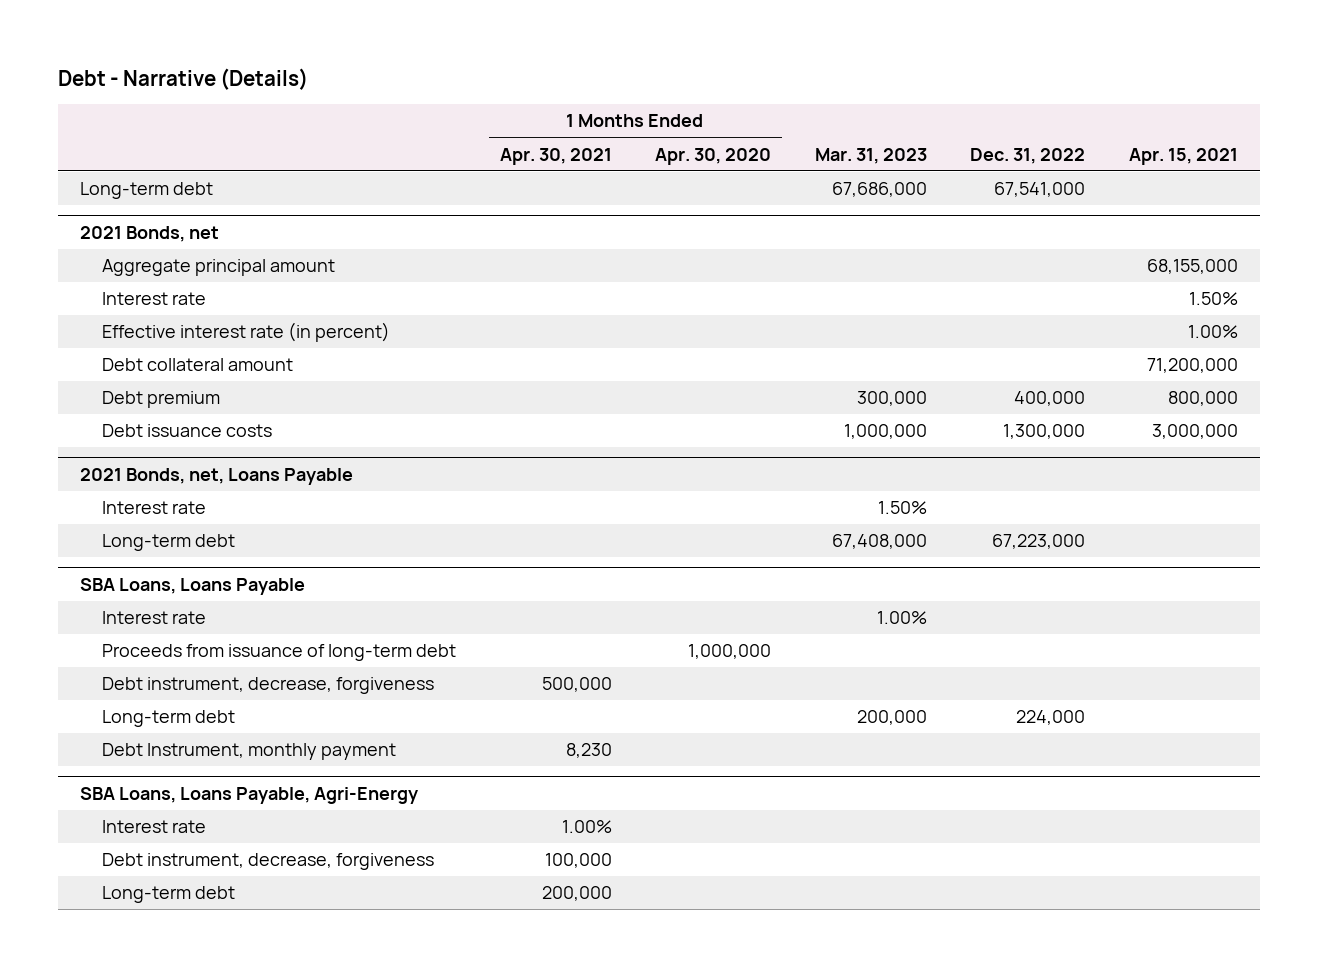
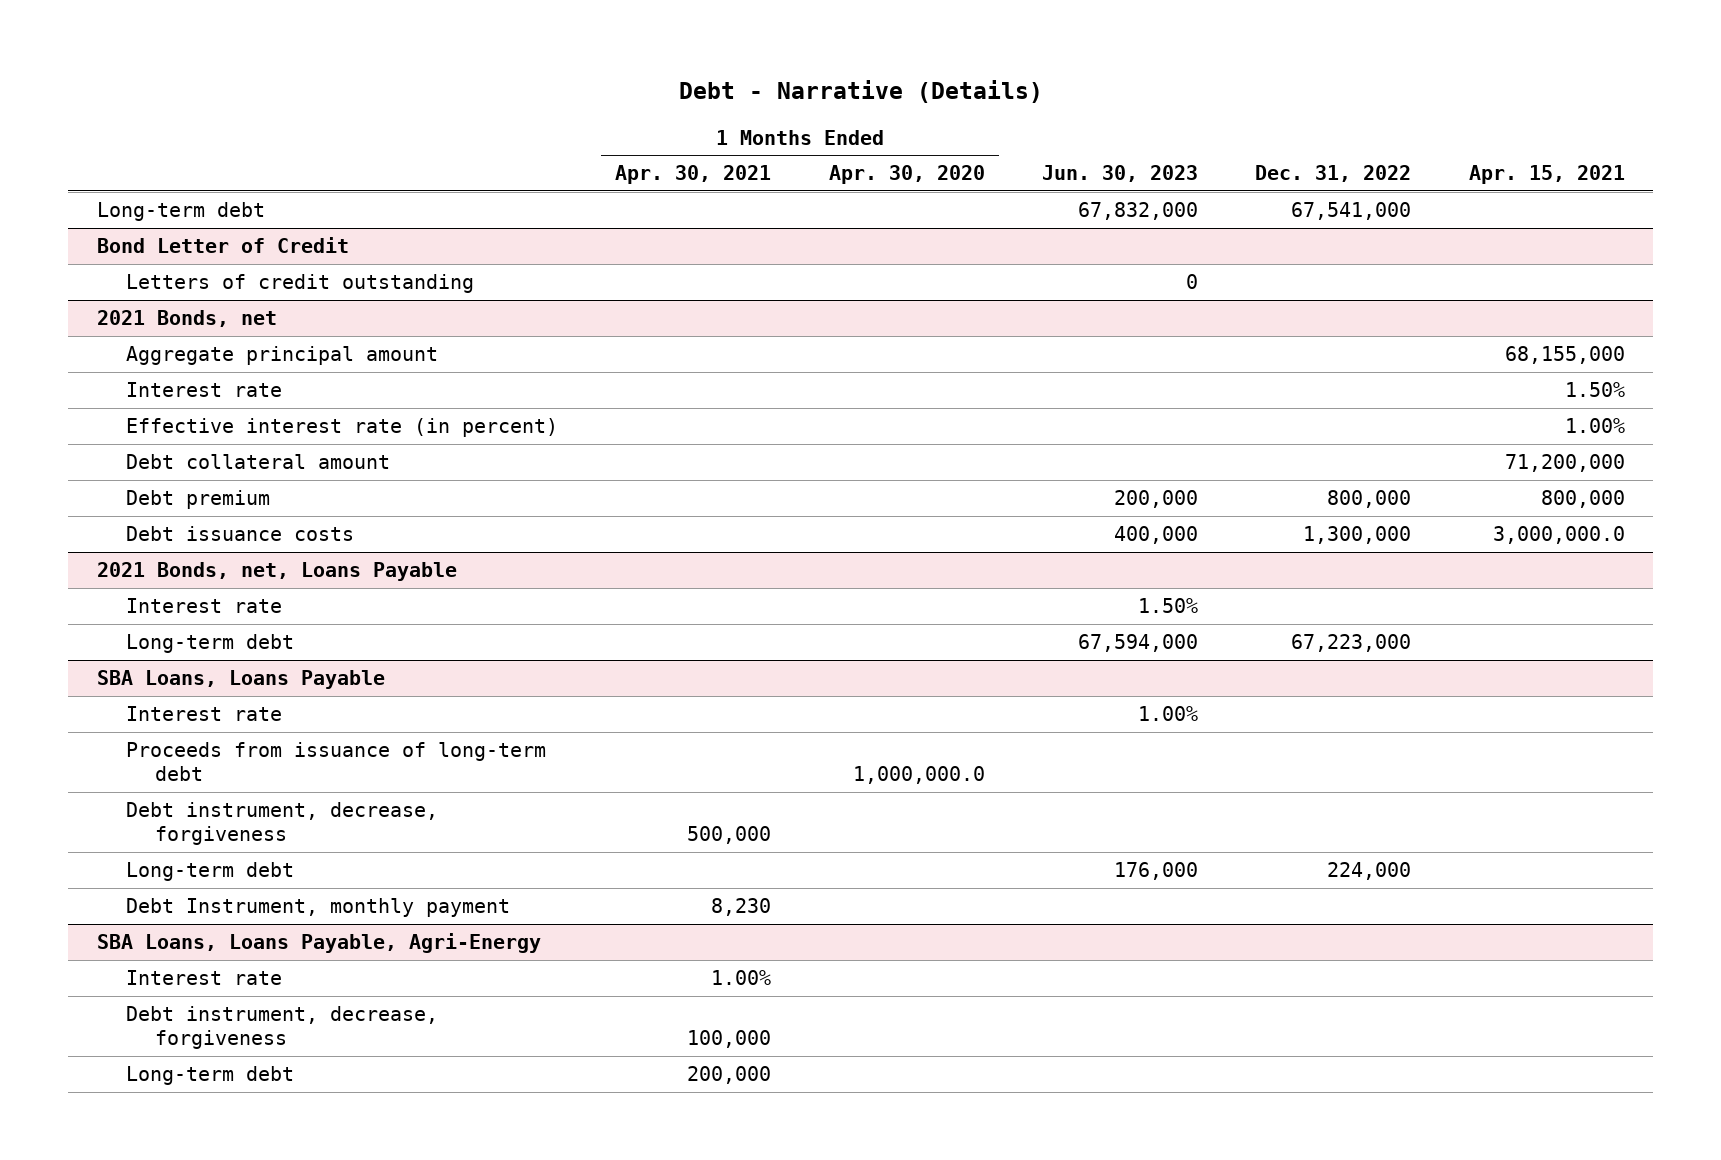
[814,147,927,164] Mar. 31, 2023 -> none
none -> [1041,165,1198,183] Jun. 30, 2023
none -> [96,237,349,254] Bond Letter of Credit
none -> [125,274,474,294] Letters of credit outstanding
[1014,391,1086,407] 400,000 -> [1327,490,1412,509] 800,000
[1151,424,1238,440] 3,000,000 -> [1492,526,1625,545] 3,000,000.0
[688,644,772,660] 1,000,000 -> [852,766,985,785] 1,000,000.0

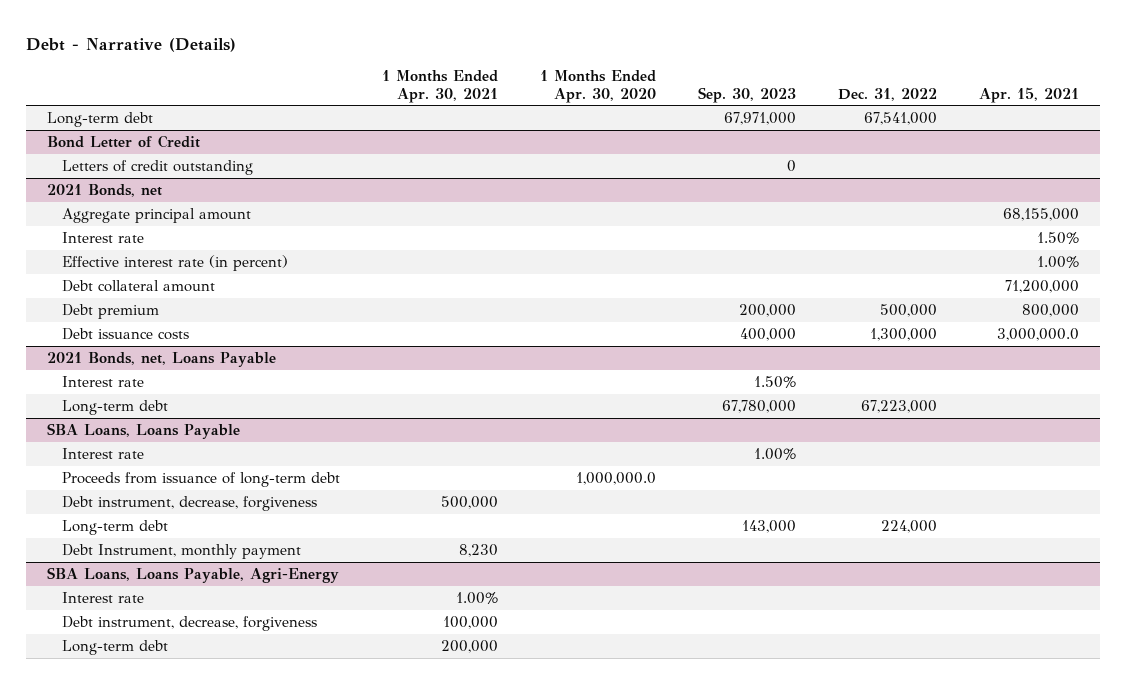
[1041,165,1198,183] Jun. 30, 2023 -> none
none -> [697,86,796,103] Sep. 30, 2023
[1327,490,1412,509] 800,000 -> [879,303,937,317] 500,000

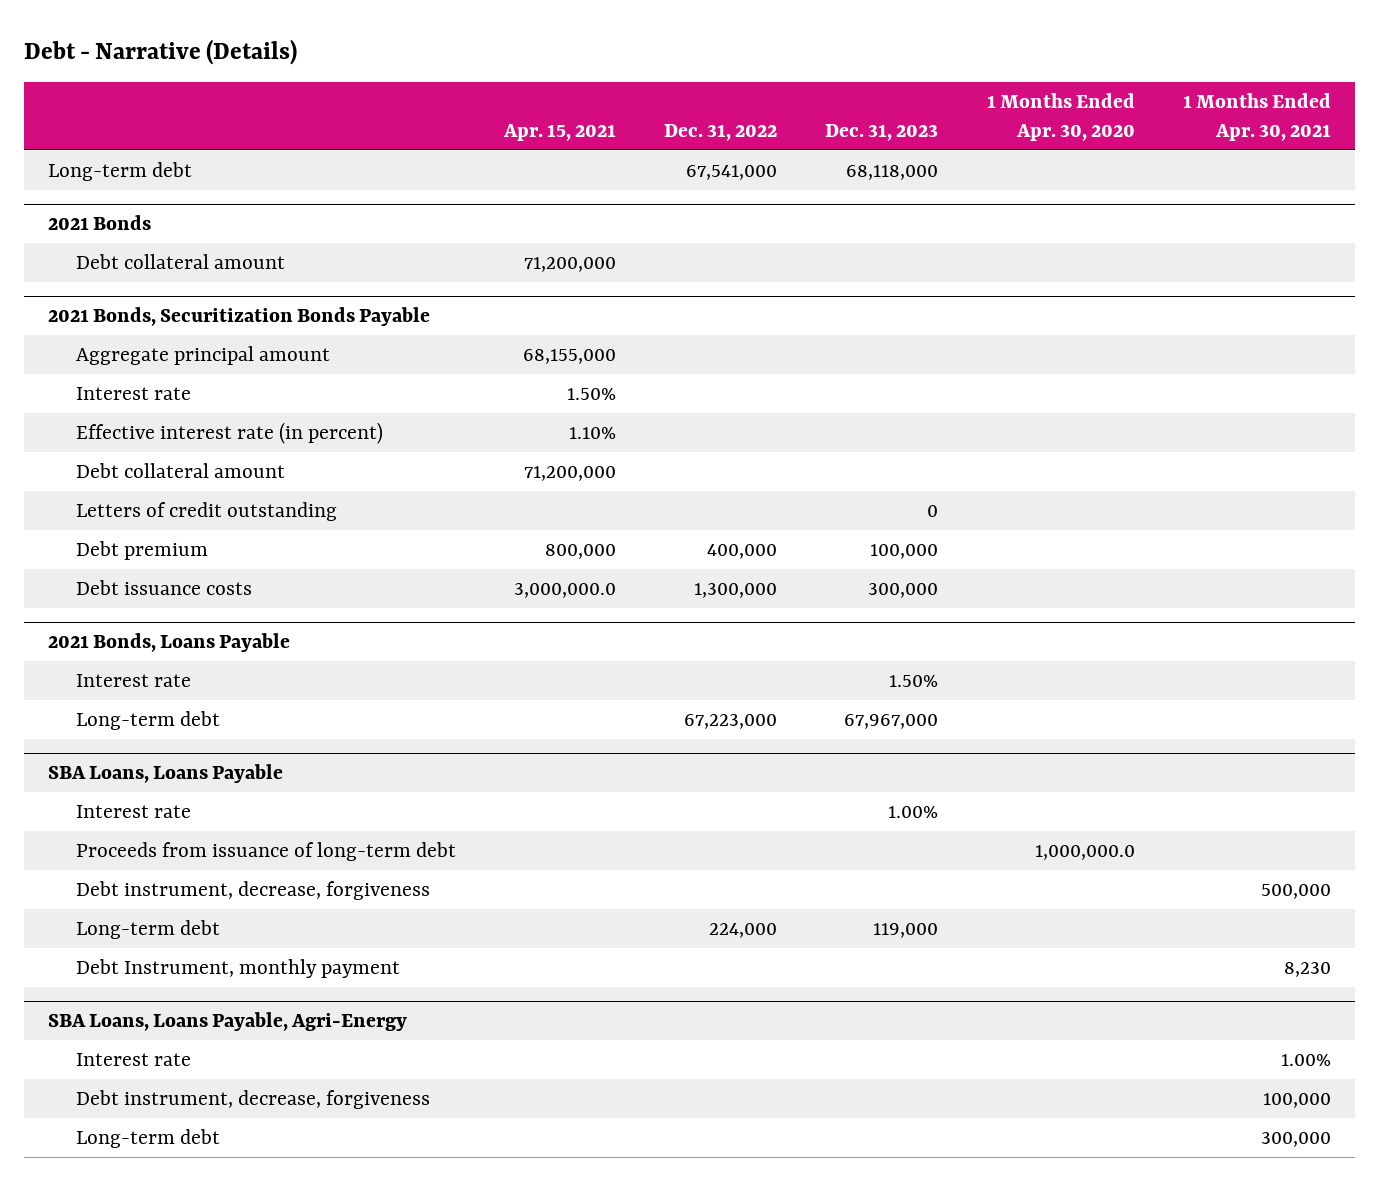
[697,86,796,103] Sep. 30, 2023 -> none
none -> [825,123,939,141] Dec. 31, 2023
[47,134,201,148] Bond Letter of Credit -> none
[61,159,253,175] Letters of credit outstanding -> none
none -> [48,215,152,231] 2021 Bonds
none -> [75,254,285,270] Debt collateral amount
[47,183,163,197] 2021 Bonds, net -> [48,307,431,327] 2021 Bonds, Securitization Bonds Payable
[1037,255,1080,268] 1.00% -> [568,427,616,440] 1.10%
none -> [75,502,337,522] Letters of credit outstanding
[879,303,937,317] 500,000 -> [707,544,778,560] 400,000
[47,351,277,367] 2021 Bonds, net, Loans Payable -> [48,633,291,653] 2021 Bonds, Loans Payable
[440,639,498,653] 200,000 -> [1260,1132,1331,1148] 300,000

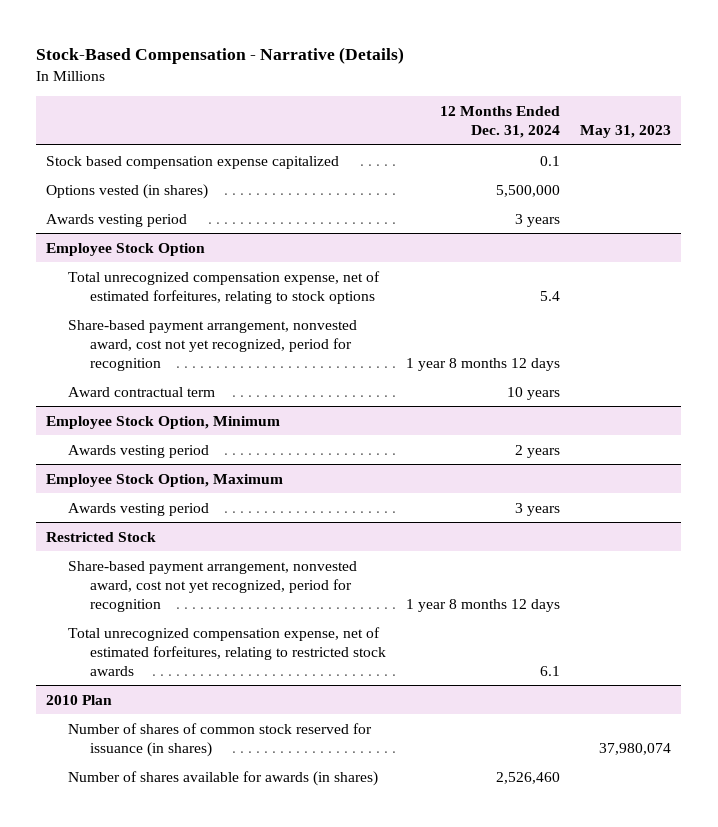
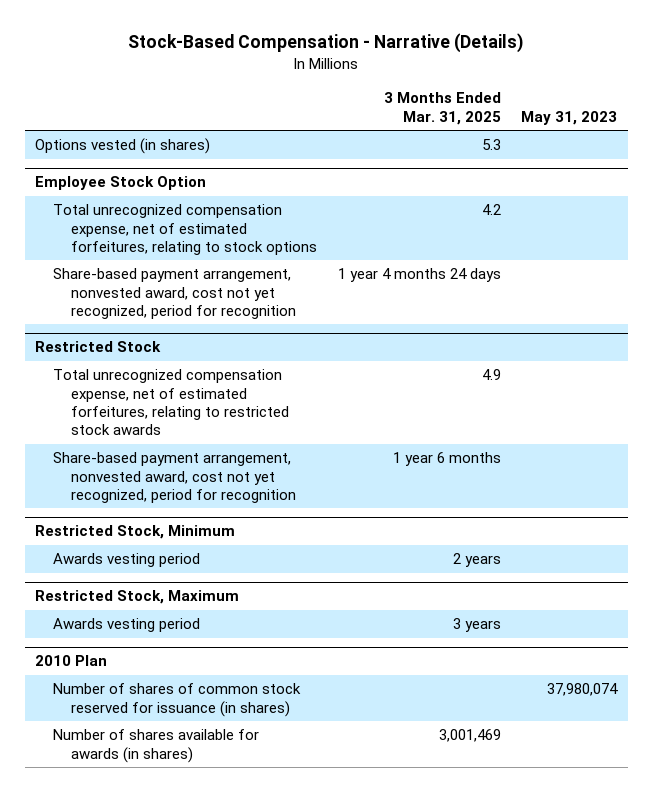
[440,105,561,138] 12 Months Ended Dec. 31, 2024 -> none
none -> [383,92,501,125] 3 Months Ended Mar. 31, 2025
[46,155,340,169] Stock based compensation expense capitalized -> none
[46,213,188,227] Awards vesting period -> none
[68,386,216,397] Award contractual term -> none
[46,415,281,429] Employee Stock Option, Minimum -> none
[68,444,210,458] Awards vesting period -> none
[46,473,284,487] Employee Stock Option, Maximum -> none
[68,502,210,516] Awards vesting period -> none
[68,560,358,612] Share-based payment arrangement, nonvested award, cost not yet recognized, period for recognition -> [53,452,297,503] Share-based payment arrangement, nonvested award, cost not yet recognized, period for recognition
none -> [35,525,236,540] Restricted Stock, Minimum
none -> [53,553,201,568] Awards vesting period
none -> [35,590,240,605] Restricted Stock, Maximum
none -> [53,618,201,633] Awards vesting period

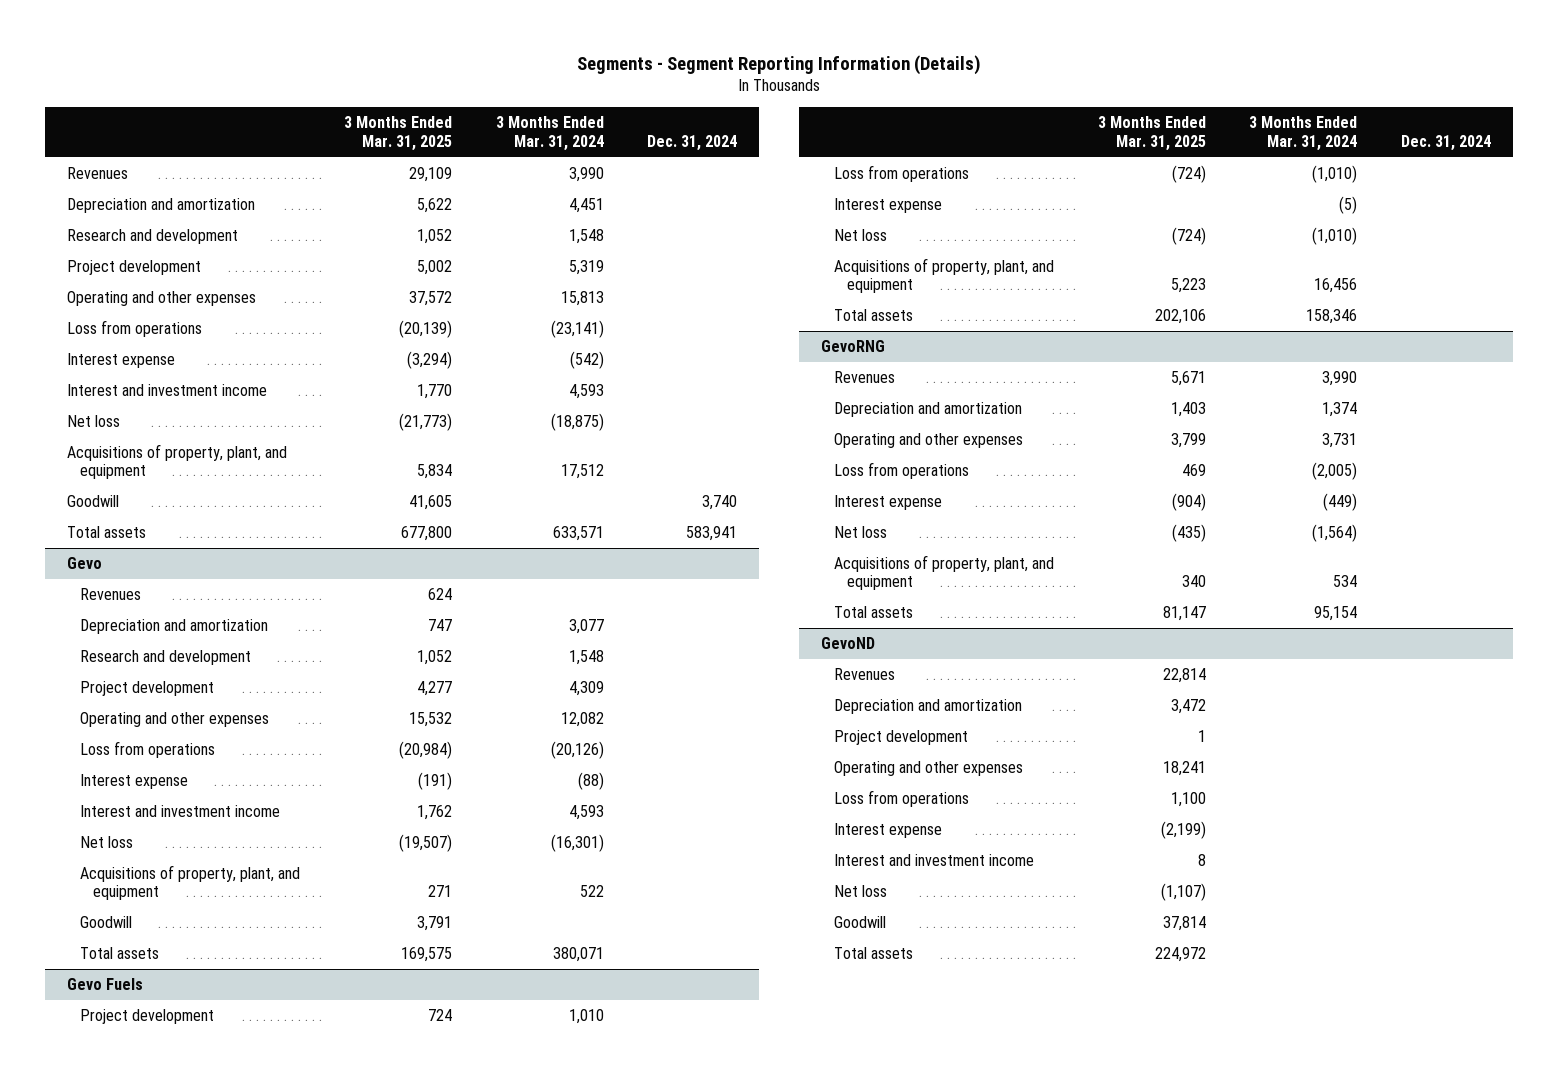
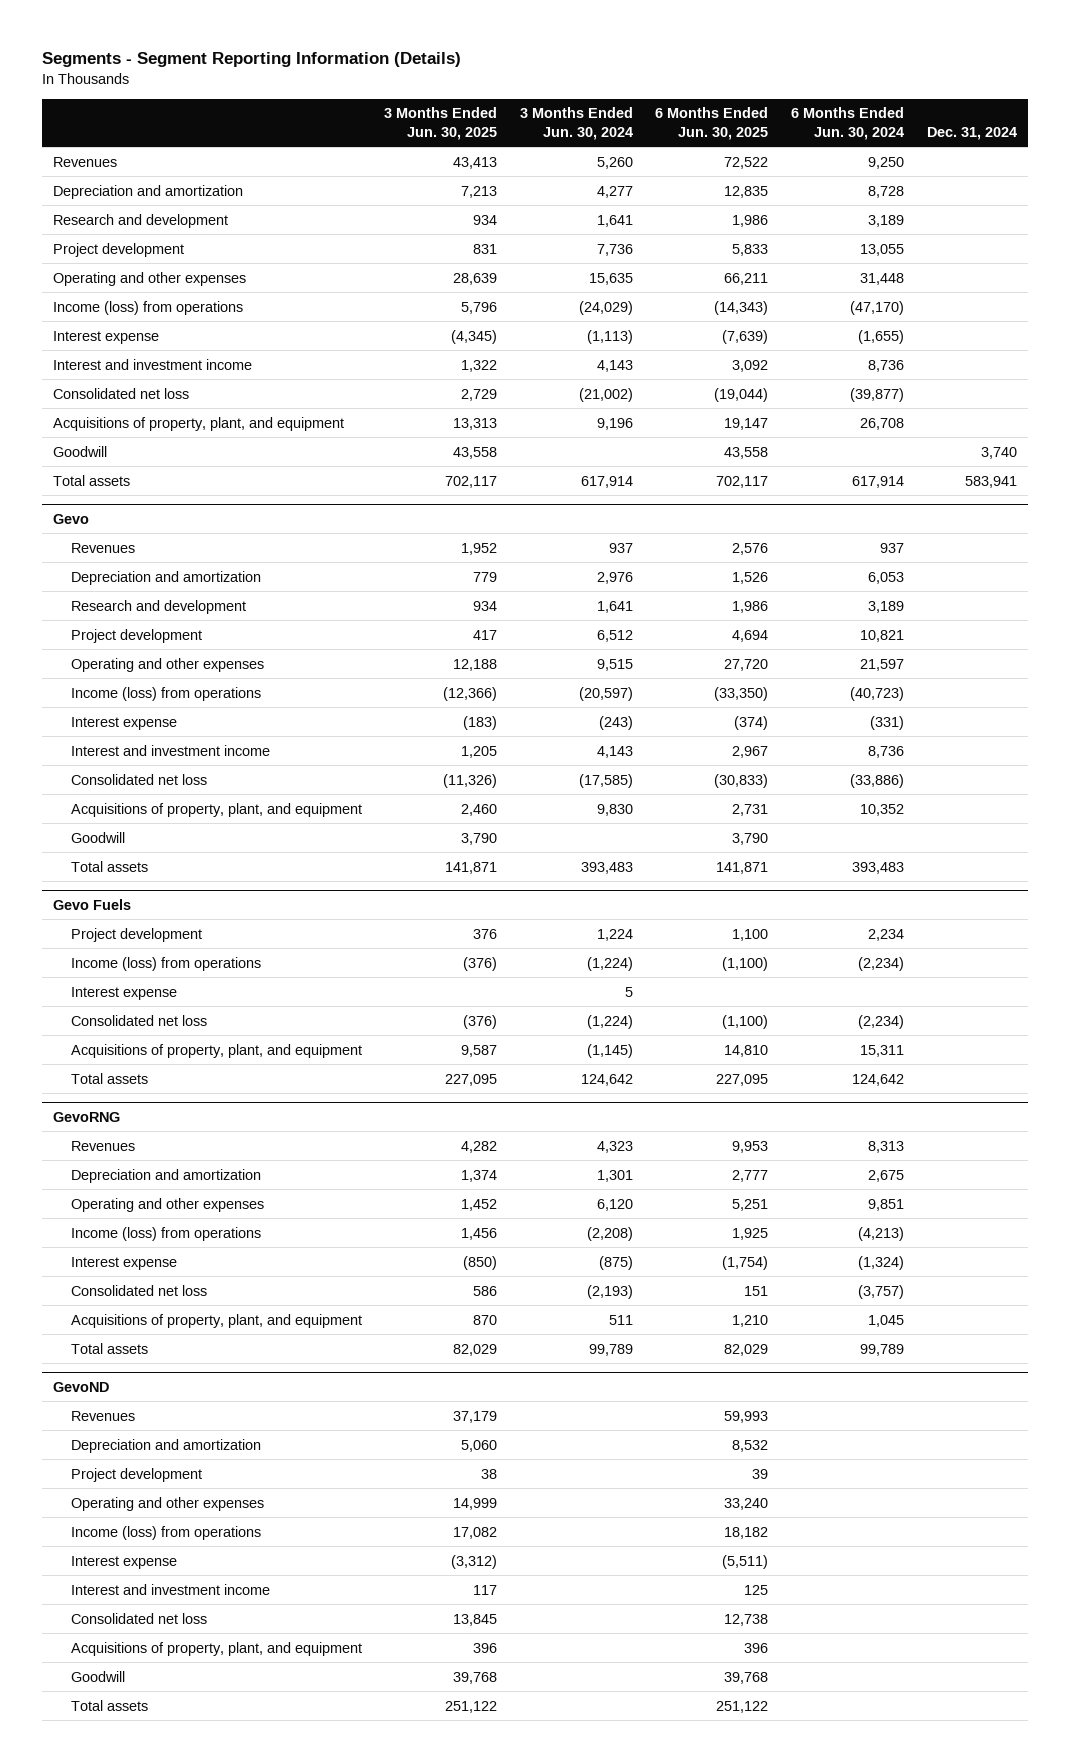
[343,116,452,151] 3 Months Ended Mar. 31, 2025 -> none
[495,116,604,151] 3 Months Ended Mar. 31, 2024 -> none
none -> [384,107,498,140] 3 Months Ended Jun. 30, 2025
none -> [519,107,633,140] 3 Months Ended Jun. 30, 2024
none -> [655,107,769,140] 6 Months Ended Jun. 30, 2025
none -> [790,107,904,140] 6 Months Ended Jun. 30, 2024
[67,320,203,338] Loss from operations -> [53,300,244,315] Income (loss) from operations
[67,415,121,428] Net loss -> [53,387,190,399] Consolidated net loss
[80,741,216,759] Loss from operations -> [70,686,261,701] Income (loss) from operations
[80,836,134,849] Net loss -> [70,773,207,785] Consolidated net loss
[833,165,969,183] Loss from operations -> [70,956,261,971] Income (loss) from operations
[833,229,887,242] Net loss -> [70,1014,207,1026] Consolidated net loss
[833,462,969,480] Loss from operations -> [70,1226,261,1241] Income (loss) from operations
[833,526,887,539] Net loss -> [70,1284,207,1296] Consolidated net loss
[833,790,969,808] Loss from operations -> [70,1525,261,1540] Income (loss) from operations
[833,885,887,898] Net loss -> [70,1612,207,1624] Consolidated net loss
none -> [70,1641,362,1656] Acquisitions of property, plant, and equipment

